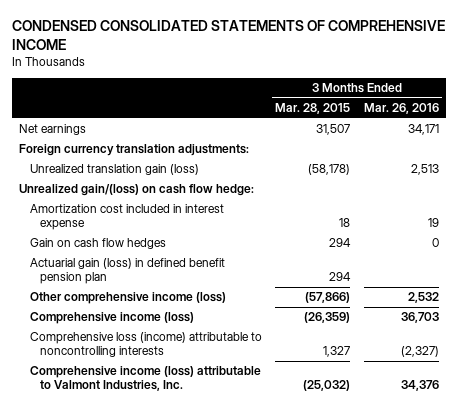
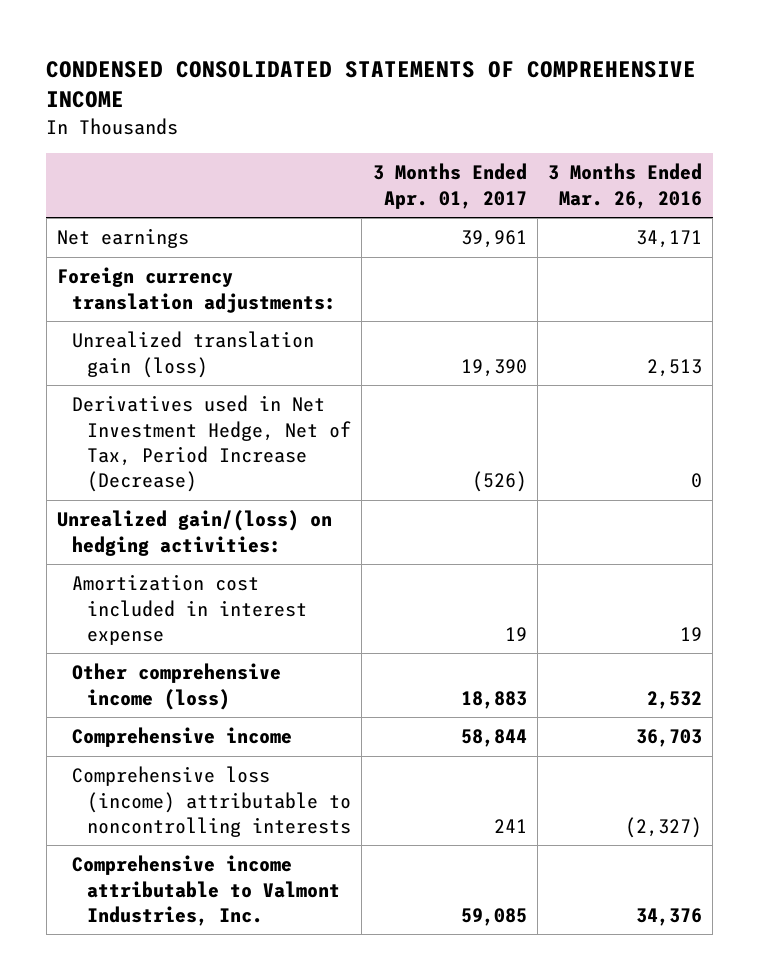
[275,103,351,115] Mar. 28, 2015 -> none
none -> [372,163,527,209] 3 Months Ended Apr. 01, 2017
none -> [72,395,352,493] Derivatives used in Net Investment Hedge, Net of Tax, Period Increase (Decrease)
[19,184,255,197] Unrealized gain/(loss) on cash flow hedge: -> [57,510,333,556] Unrealized gain/(loss) on hedging activities:
[29,238,166,250] Gain on cash flow hedges -> none
[29,258,225,285] Actuarial gain (loss) in defined benefit pension plan -> none
[29,312,194,325] Comprehensive income (loss) -> [72,727,293,748] Comprehensive income
[29,366,261,392] Comprehensive income (loss) attributable to Valmont Industries, Inc. -> [72,855,341,926] Comprehensive income attributable to Valmont Industries, Inc.

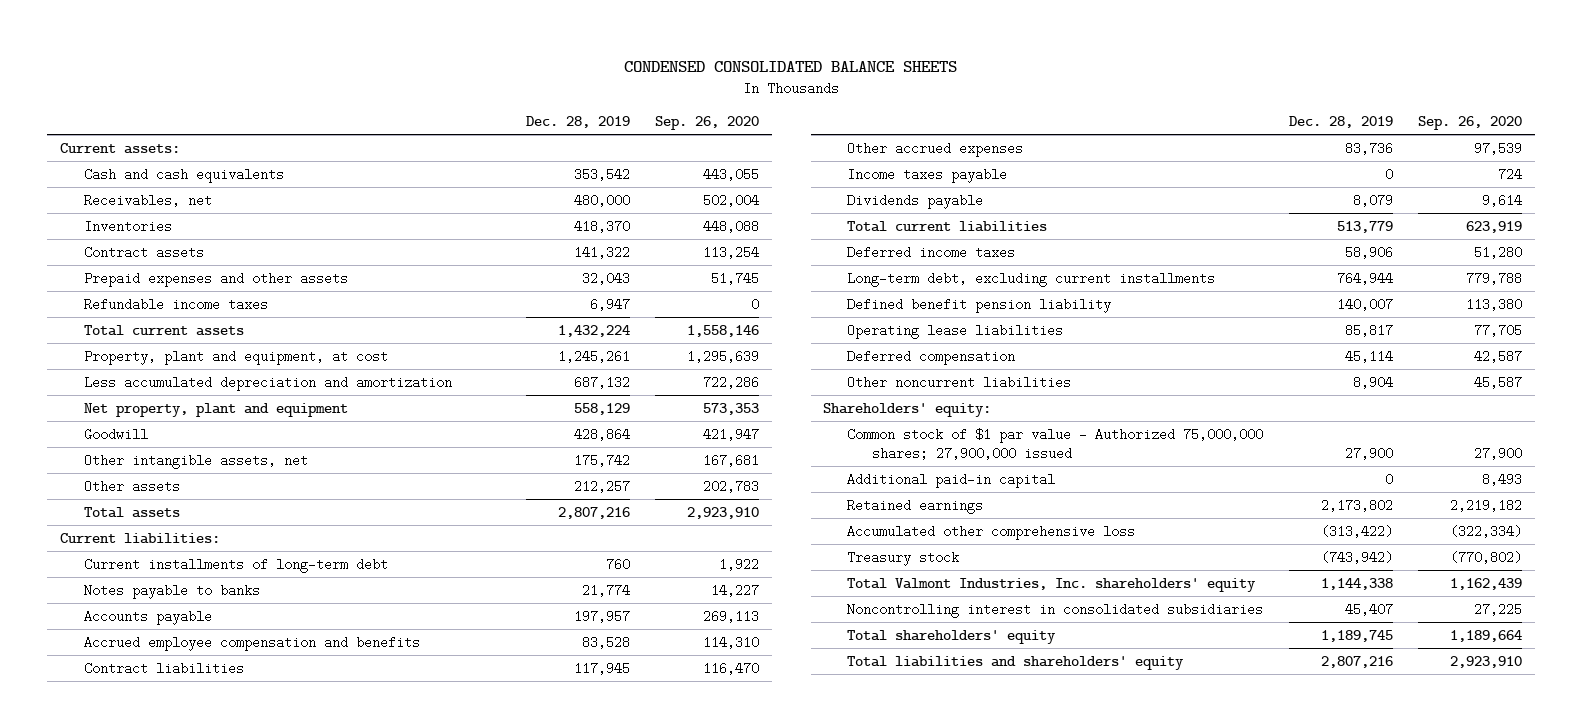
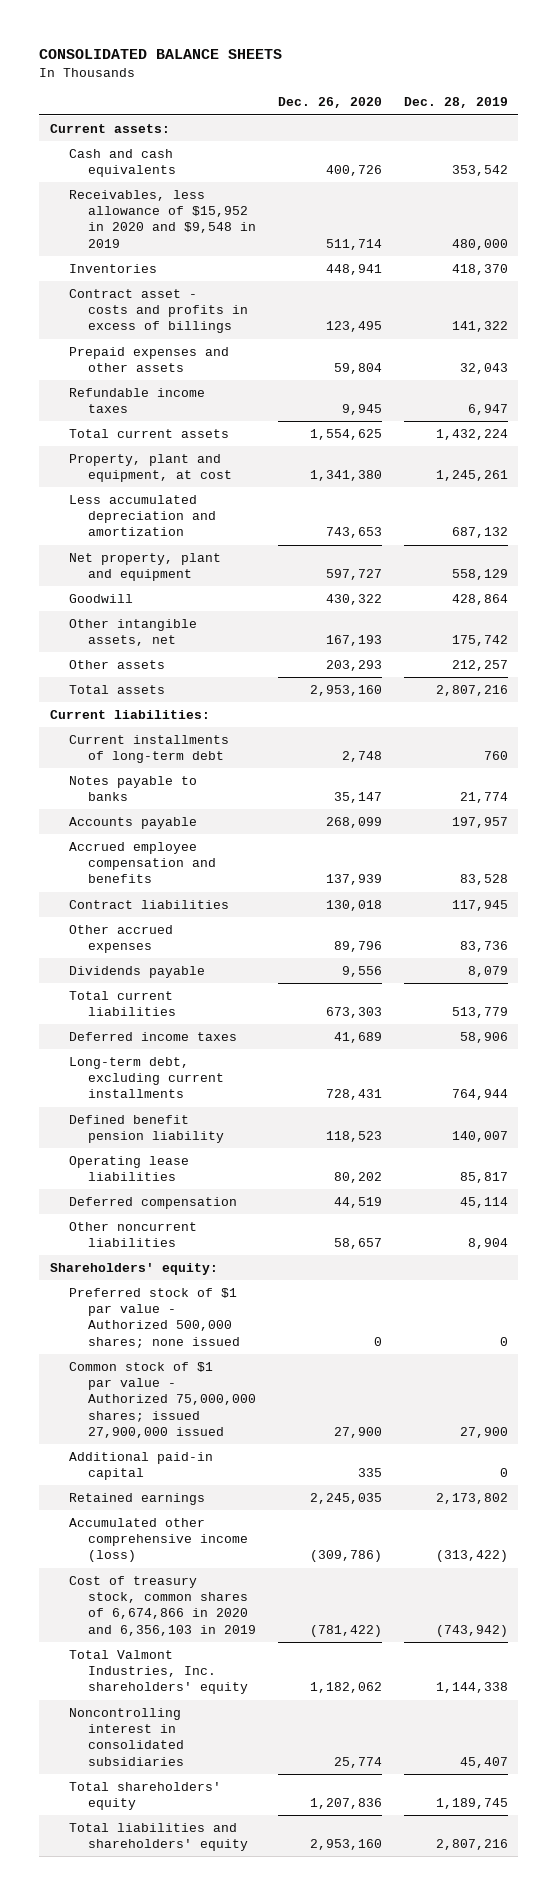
[624,60,958,72] CONDENSED CONSOLIDATED BALANCE SHEETS -> [39,49,283,60] CONSOLIDATED BALANCE SHEETS
[654,116,759,131] Sep. 26, 2020 -> none
none -> [277,97,382,109] Dec. 26, 2020
[84,193,213,207] Receivables, net -> [69,189,257,248] Receivables, less allowance of $15,952 in 2020 and $9,548 in 2019
[84,245,205,259] Contract assets -> [69,288,249,334] Contract asset - costs and profits in excess of billings
[847,167,1008,183] Income taxes payable -> none
none -> [69,1287,241,1348] Preferred stock of $1 par value - Authorized 500,000 shares; none issued
[847,427,1264,460] Common stock of $1 par value - Authorized 75,000,000 shares; 27,900,000 issued -> [69,1361,257,1439] Common stock of $1 par value - Authorized 75,000,000 shares; issued 27,900,000 issued
[847,524,1136,540] Accumulated other comprehensive loss -> [69,1517,249,1563] Accumulated other comprehensive income (loss)
[847,550,960,566] Treasury stock -> [69,1575,257,1636] Cost of treasury stock, common shares of 6,674,866 in 2020 and 6,356,103 in 2019

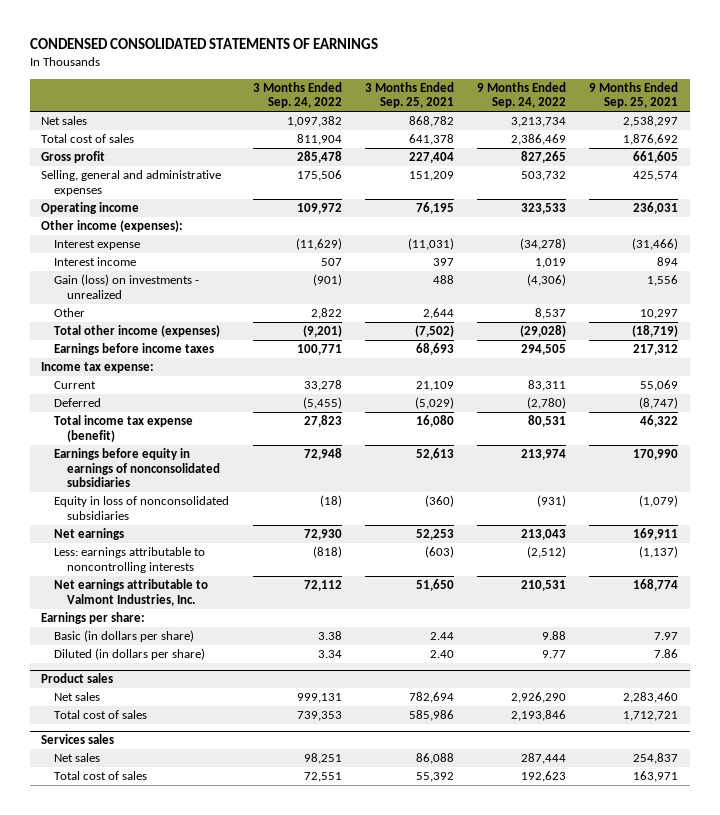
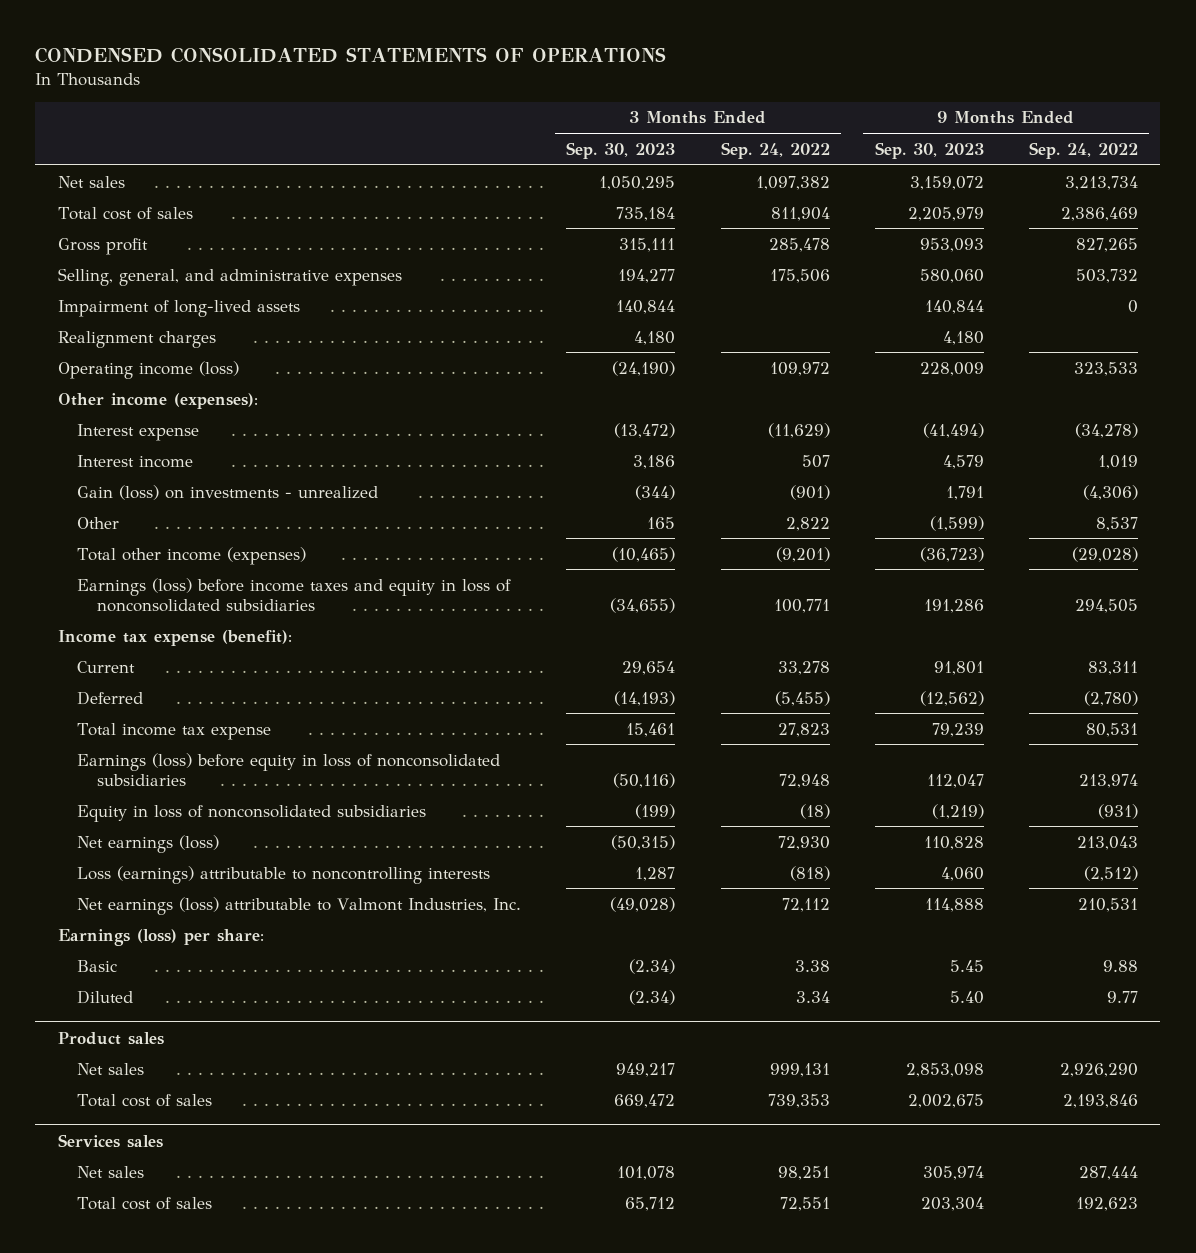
[29,38,378,50] CONDENSED CONSOLIDATED STATEMENTS OF EARNINGS -> [35,46,667,63] CONDENSED CONSOLIDATED STATEMENTS OF OPERATIONS
[364,81,454,109] 3 Months Ended Sep. 25, 2021 -> none
[589,81,679,109] 9 Months Ended Sep. 25, 2021 -> none
none -> [566,141,676,159] Sep. 30, 2023
none -> [874,141,984,159] Sep. 30, 2023
[41,170,222,196] Selling, general and administrative expenses -> [57,267,402,286] Selling, general, and administrative expenses
none -> [57,299,300,317] Impairment of long-lived assets
none -> [57,330,216,348] Realignment charges
[41,202,140,215] Operating income -> [57,360,239,379] Operating income (loss)
[54,343,215,356] Earnings before income taxes -> [77,577,512,612] Earnings (loss) before income taxes and equity in loss of nonconsolidated subsidiaries
[41,362,155,374] Income tax expense: -> [57,629,292,646] Income tax expense (benefit):
[54,415,194,442] Total income tax expense (benefit) -> [77,722,272,740] Total income tax expense
[54,448,221,488] Earnings before equity in earnings of nonconsolidated subsidiaries -> [77,752,501,786] Earnings (loss) before equity in loss of nonconsolidated subsidiaries
[54,528,125,541] Net earnings -> [77,834,220,853] Net earnings (loss)
[54,547,206,573] Less: earnings attributable to noncontrolling interests -> [77,865,491,884] Loss (earnings) attributable to noncontrolling interests
[54,579,209,606] Net earnings attributable to Valmont Industries, Inc. -> [77,896,522,915] Net earnings (loss) attributable to Valmont Industries, Inc.
[41,612,146,625] Earnings per share: -> [57,928,264,946] Earnings (loss) per share:
[54,630,195,643] Basic (in dollars per share) -> [77,959,118,972] Basic
[54,648,206,661] Diluted (in dollars per share) -> [77,989,134,1004] Diluted

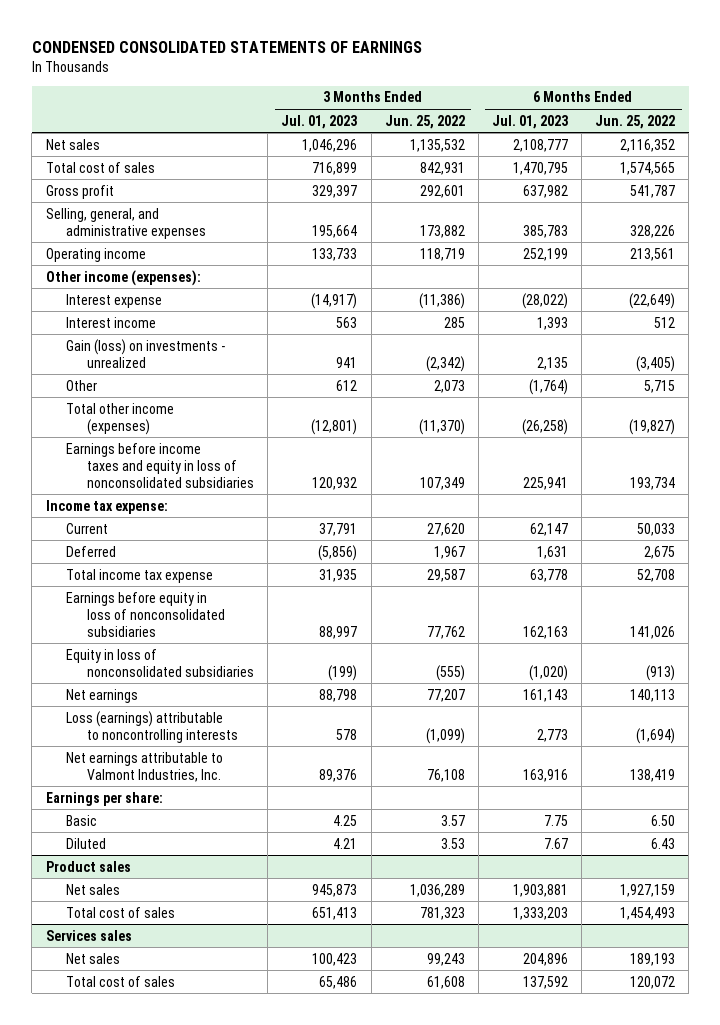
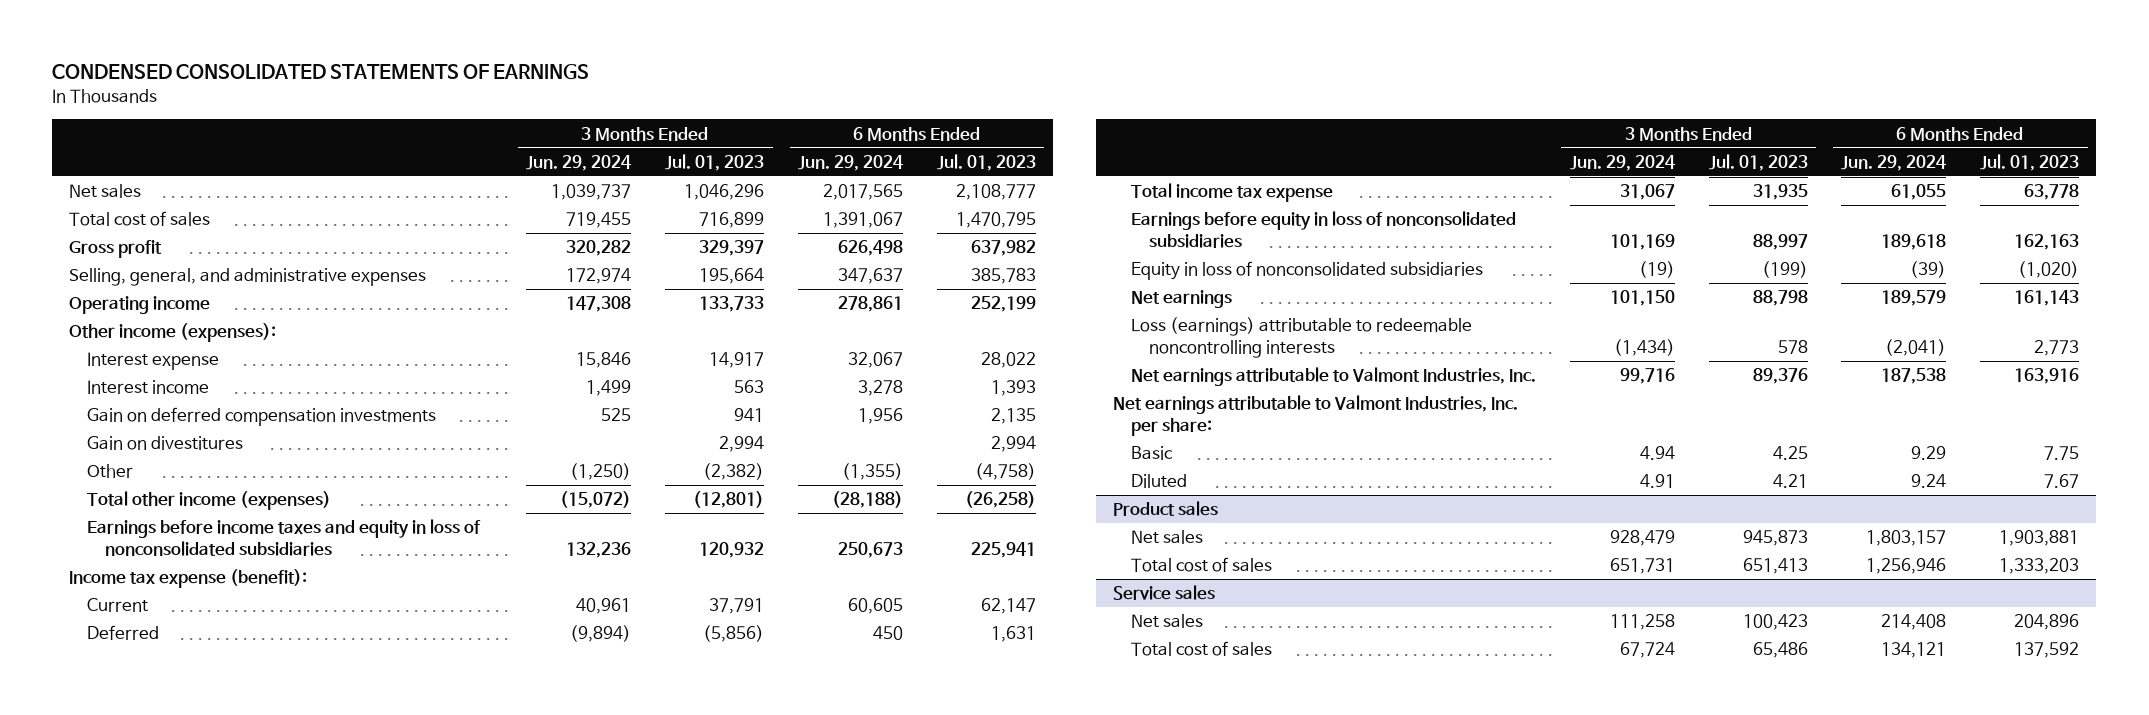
[384,114,465,129] Jun. 25, 2022 -> none
[594,114,675,129] Jun. 25, 2022 -> none
none -> [526,154,632,171] Jun. 29, 2024
none -> [797,154,903,171] Jun. 29, 2024
[311,292,358,309] (14,917) -> [709,352,765,369] 14,917
[521,292,568,309] (28,022) -> [980,352,1036,369] 28,022
[66,338,226,368] Gain (loss) on investments - unrealized -> [87,407,437,427] Gain on deferred compensation investments
none -> [87,436,244,451] Gain on divestitures
[336,379,358,391] 612 -> [703,463,765,481] (2,382)
[528,378,568,395] (1,764) -> [974,463,1036,481] (4,758)
[45,499,168,514] Income tax expense: -> [69,569,308,589] Income tax expense (benefit):
[66,710,239,743] Loss (earnings) attributable to noncontrolling interests -> [1130,317,1472,358] Loss (earnings) attributable to redeemable noncontrolling interests
[45,791,163,806] Earnings per share: -> [1112,395,1518,436] Net earnings attributable to Valmont Industries, Inc. per share:
[45,929,132,941] Services sales -> [1112,585,1215,601] Service sales

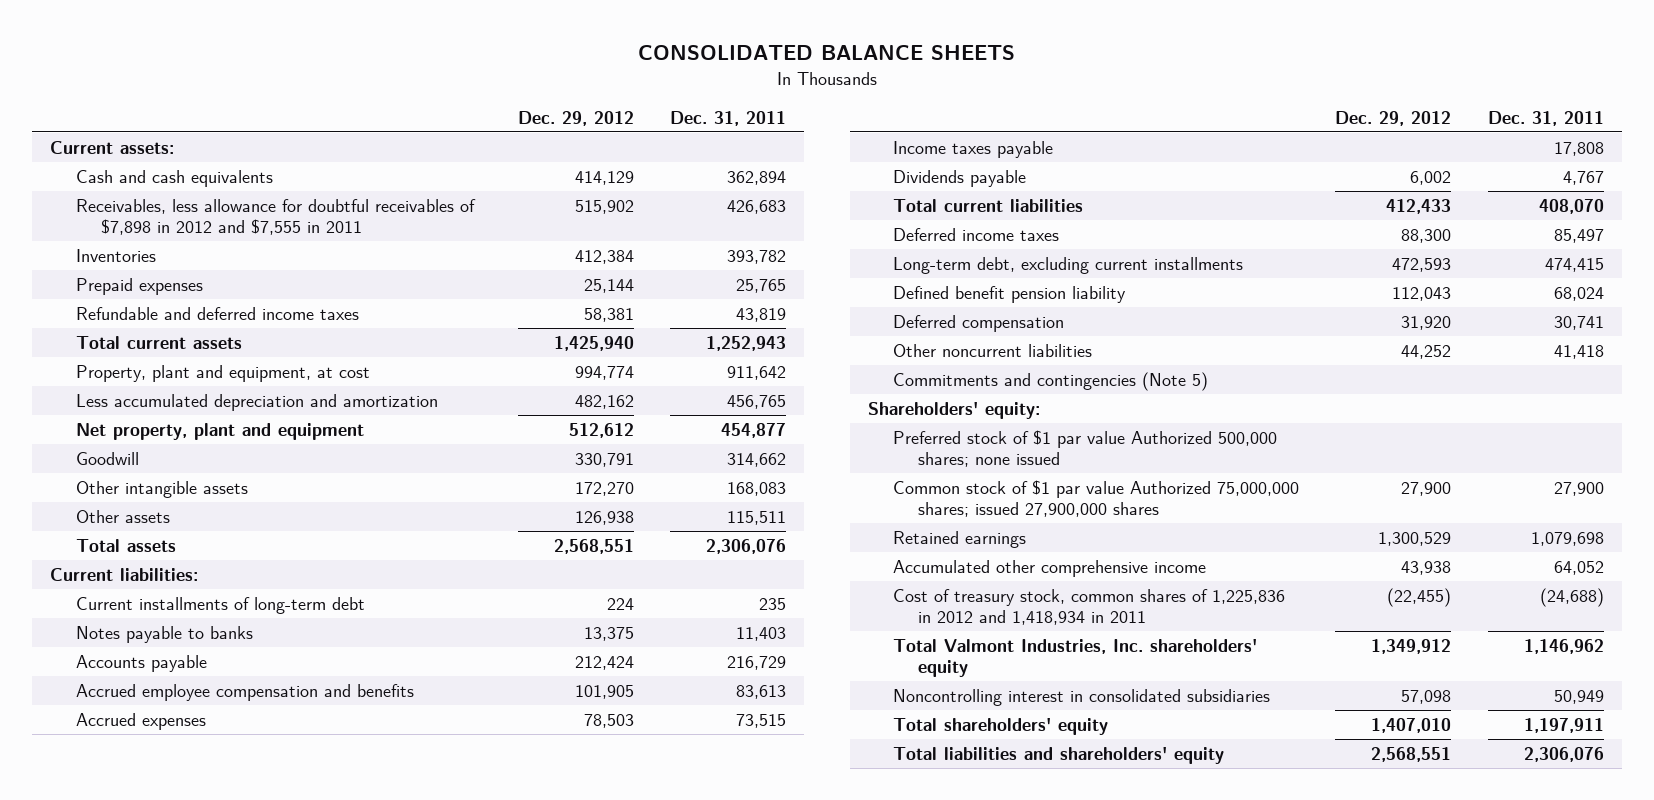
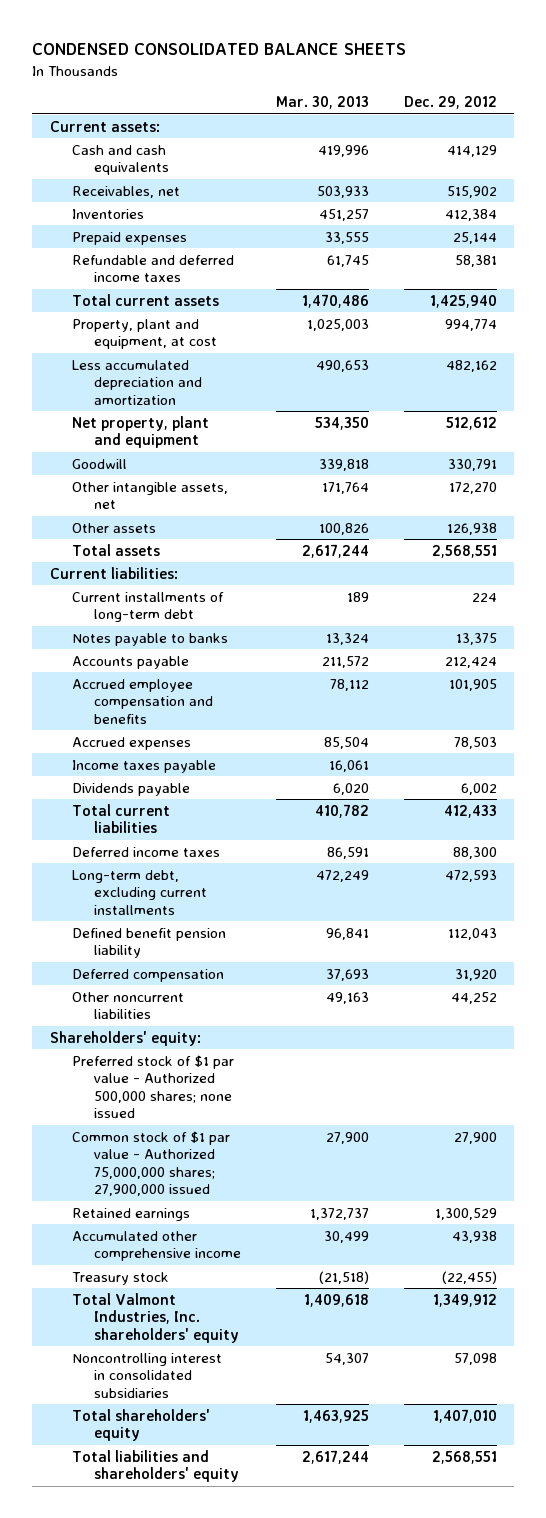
[638,45,1016,61] CONSOLIDATED BALANCE SHEETS -> [32,43,407,56] CONDENSED CONSOLIDATED BALANCE SHEETS
[670,110,787,126] Dec. 31, 2011 -> none
none -> [275,96,369,110] Mar. 30, 2013
[75,198,476,235] Receivables, less allowance for doubtful receivables of $7,898 in 2012 and $7,555 in 2011 -> [71,185,180,198] Receivables, net
[75,480,248,498] Other intangible assets -> [71,481,228,510] Other intangible assets, net
[893,371,1209,391] Commitments and contingencies (Note 5) -> none
[893,429,1278,467] Preferred stock of $1 par value Authorized 500,000 shares; none issued -> [71,1054,234,1119] Preferred stock of $1 par value - Authorized 500,000 shares; none issued
[893,479,1300,517] Common stock of $1 par value Authorized 75,000,000 shares; issued 27,900,000 shares -> [71,1130,230,1197] Common stock of $1 par value - Authorized 75,000,000 shares; 27,900,000 issued
[893,588,1286,625] Cost of treasury stock, common shares of 1,225,836 in 2012 and 1,418,934 in 2011 -> [71,1271,169,1285] Treasury stock

